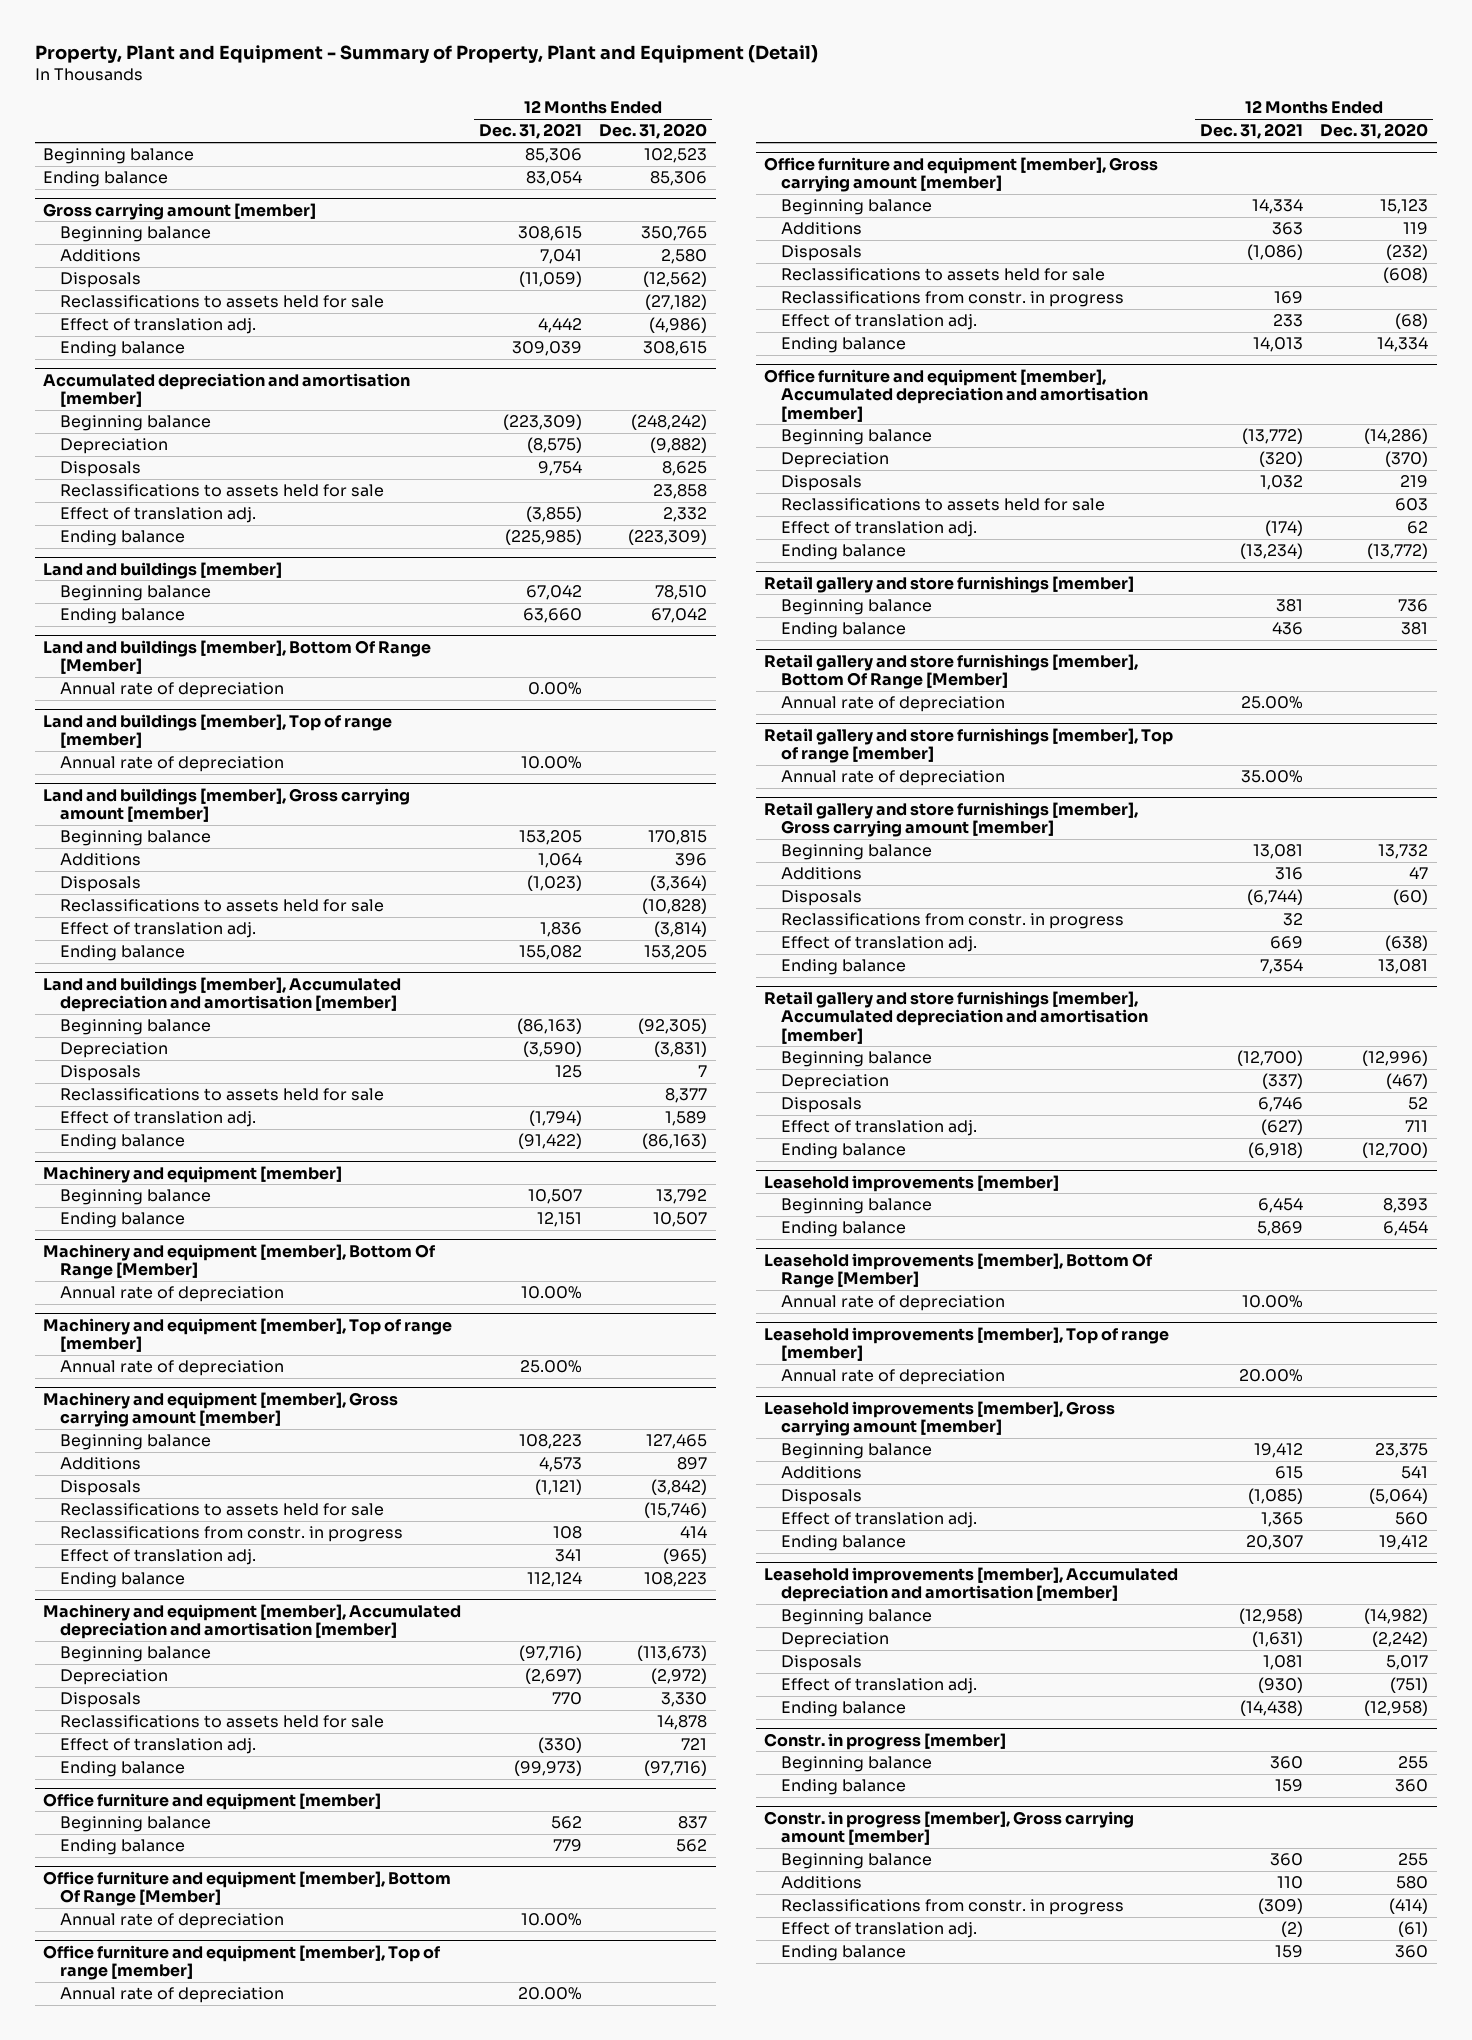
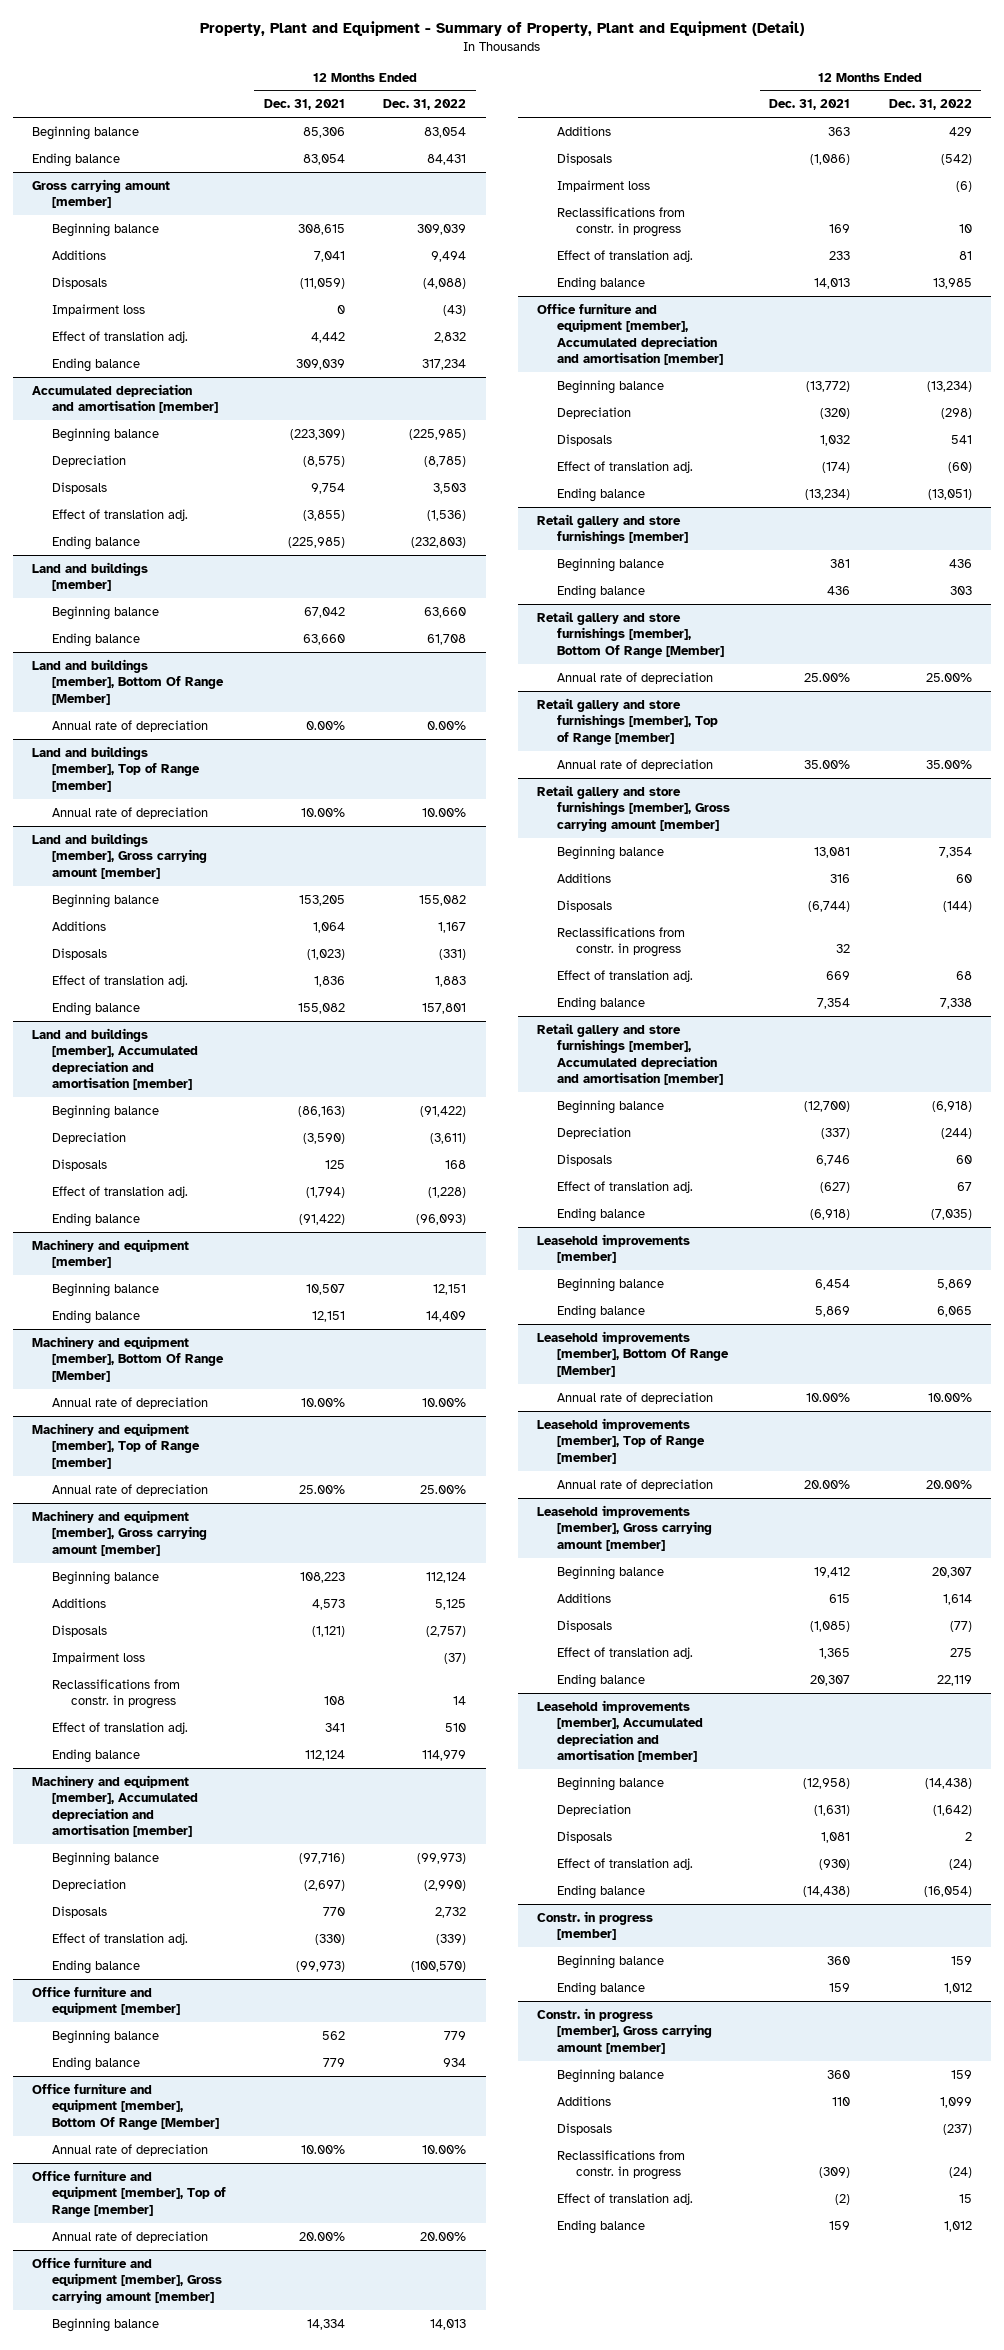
[599,123,708,140] Dec. 31, 2020 -> none
none -> [383,99,467,111] Dec. 31, 2022
[60,295,385,309] Reclassifications to assets held for sale -> none
none -> [51,303,145,316] Impairment loss
[60,484,385,498] Reclassifications to assets held for sale -> none
[43,713,393,749] Land and buildings [member], Top of range [member] -> [32,745,200,792] Land and buildings [member], Top of Range [member]
[60,899,385,913] Reclassifications to assets held for sale -> none
[60,1088,385,1102] Reclassifications to assets held for sale -> none
[43,1317,453,1353] Machinery and equipment [member], Top of range [member] -> [32,1422,200,1469] Machinery and equipment [member], Top of Range [member]
[60,1503,385,1517] Reclassifications to assets held for sale -> none
none -> [51,1651,145,1664] Impairment loss
[60,1715,385,1729] Reclassifications to assets held for sale -> none
[43,1944,442,1981] Office furniture and equipment [member], Top of range [member] -> [32,2169,226,2217] Office furniture and equipment [member], Top of Range [member]
[781,268,1106,282] Reclassifications to assets held for sale -> none
none -> [556,179,650,192] Impairment loss
[781,498,1106,512] Reclassifications to assets held for sale -> none
[764,727,1174,764] Retail gallery and store furnishings [member], Top of range [member] -> [537,697,718,745] Retail gallery and store furnishings [member], Top of Range [member]
[764,1326,1170,1362] Leasehold improvements [member], Top of range [member] -> [537,1417,705,1464] Leasehold improvements [member], Top of Range [member]
none -> [556,2122,612,2135] Disposals

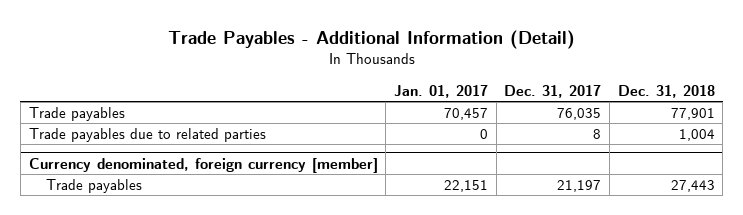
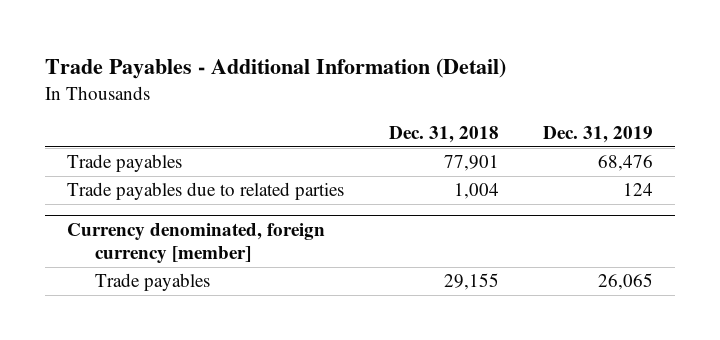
[393,84,488,98] Jan. 01, 2017 -> none
[504,84,602,98] Dec. 31, 2017 -> none
none -> [543,126,654,144] Dec. 31, 2019
[670,180,715,193] 27,443 -> [443,273,499,291] 29,155

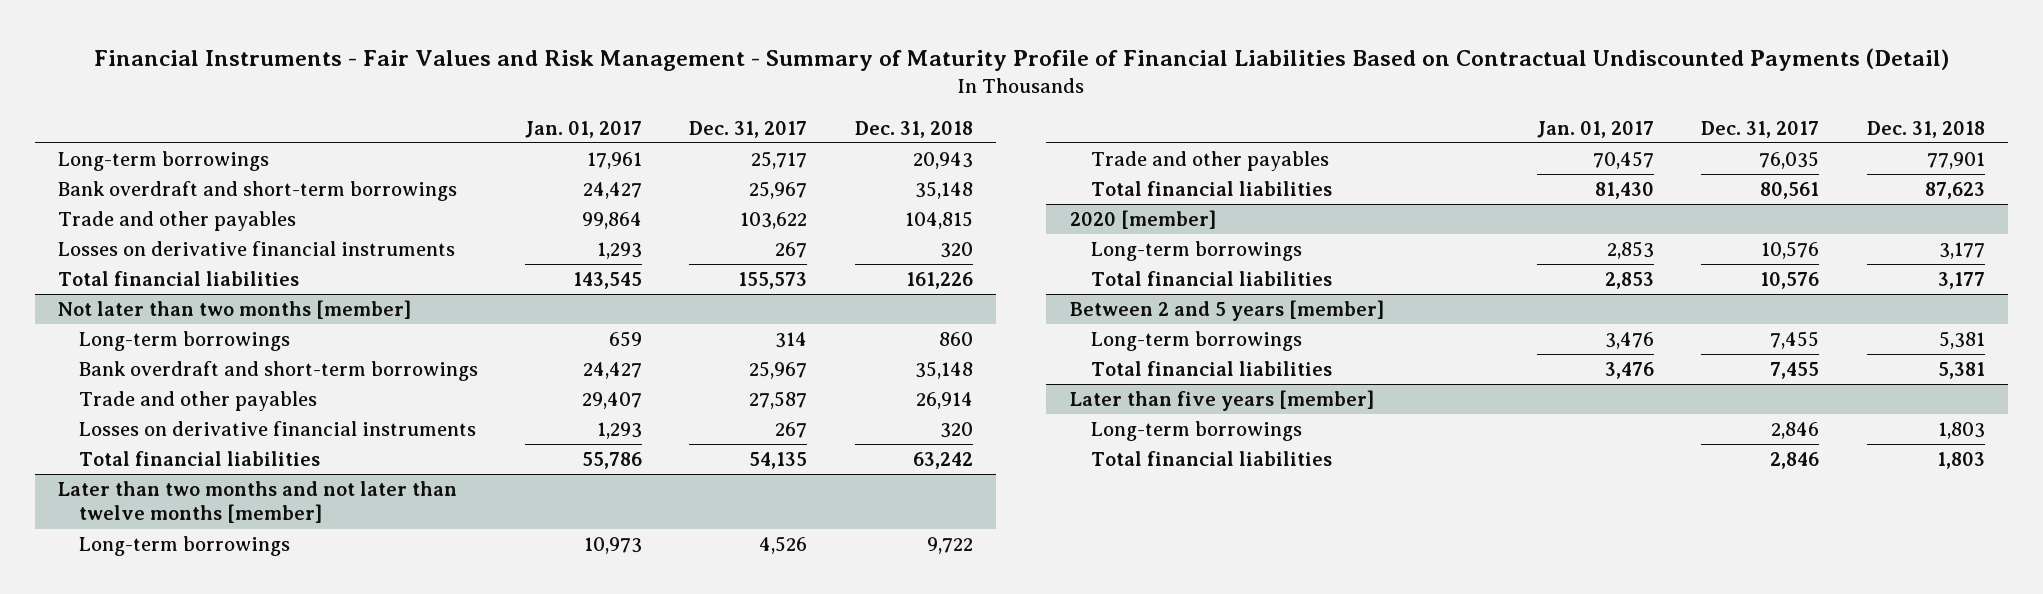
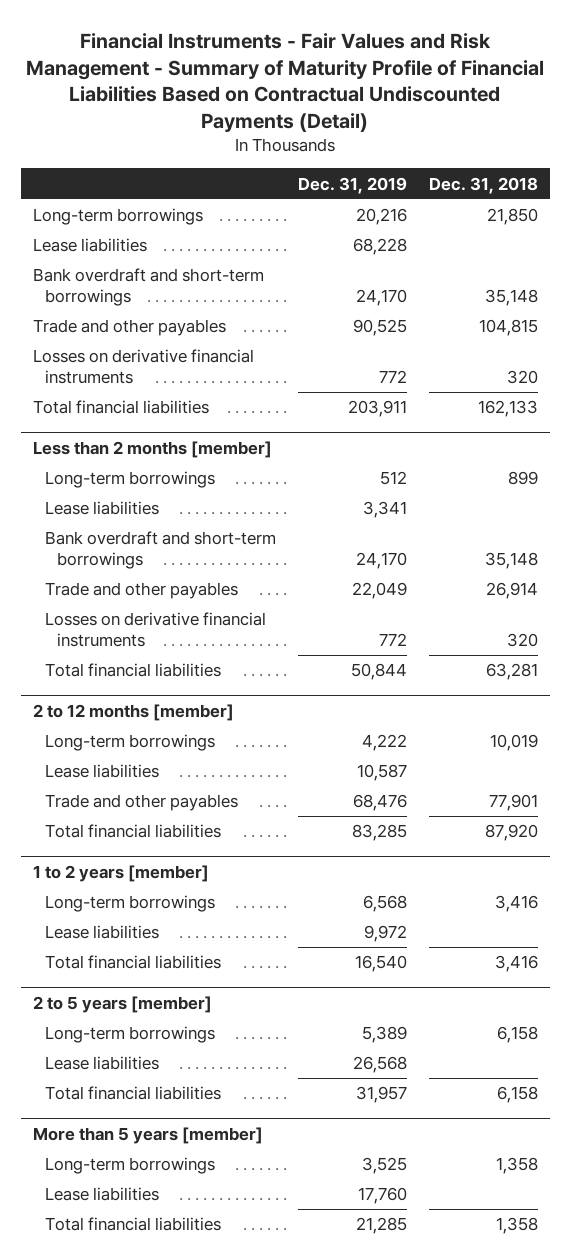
[525,120,643,138] Jan. 01, 2017 -> none
[689,120,808,138] Dec. 31, 2017 -> none
none -> [298,176,408,194] Dec. 31, 2019
[912,151,973,169] 20,943 -> [487,208,539,226] 21,850
none -> [32,238,147,253] Lease liabilities
[905,271,973,289] 161,226 -> [478,400,539,418] 162,133
[58,299,412,319] Not later than two months [member] -> [32,440,272,458] Less than 2 months [member]
[938,331,973,346] 860 -> [508,471,539,486] 899
none -> [44,501,159,516] Lease liabilities
[912,451,973,469] 63,242 -> [486,663,539,681] 63,281
[58,480,458,524] Later than two months and not later than twelve months [member] -> [32,703,234,721] 2 to 12 months [member]
[926,536,973,554] 9,722 -> [490,734,539,752] 10,019
none -> [44,764,159,779] Lease liabilities
[1924,181,1985,199] 87,623 -> [485,824,539,842] 87,920
[1070,209,1217,229] 2020 [member] -> [32,864,209,882] 1 to 2 years [member]
[1938,241,1985,259] 3,177 -> [495,895,539,913] 3,416
none -> [44,925,159,940] Lease liabilities
[1937,271,1985,289] 3,177 -> [495,955,539,973] 3,416
[1070,299,1385,321] Between 2 and 5 years [member] -> [32,995,212,1013] 2 to 5 years [member]
[1938,330,1985,349] 5,381 -> [497,1026,539,1044] 6,158
none -> [44,1056,159,1071] Lease liabilities
[1937,361,1985,379] 5,381 -> [497,1086,539,1104] 6,158
[1070,389,1375,411] Later than five years [member] -> [32,1126,263,1144] More than 5 years [member]
[1937,421,1985,439] 1,803 -> [496,1157,539,1175] 1,358
none -> [44,1187,159,1202] Lease liabilities
[1936,451,1985,469] 1,803 -> [496,1217,539,1235] 1,358

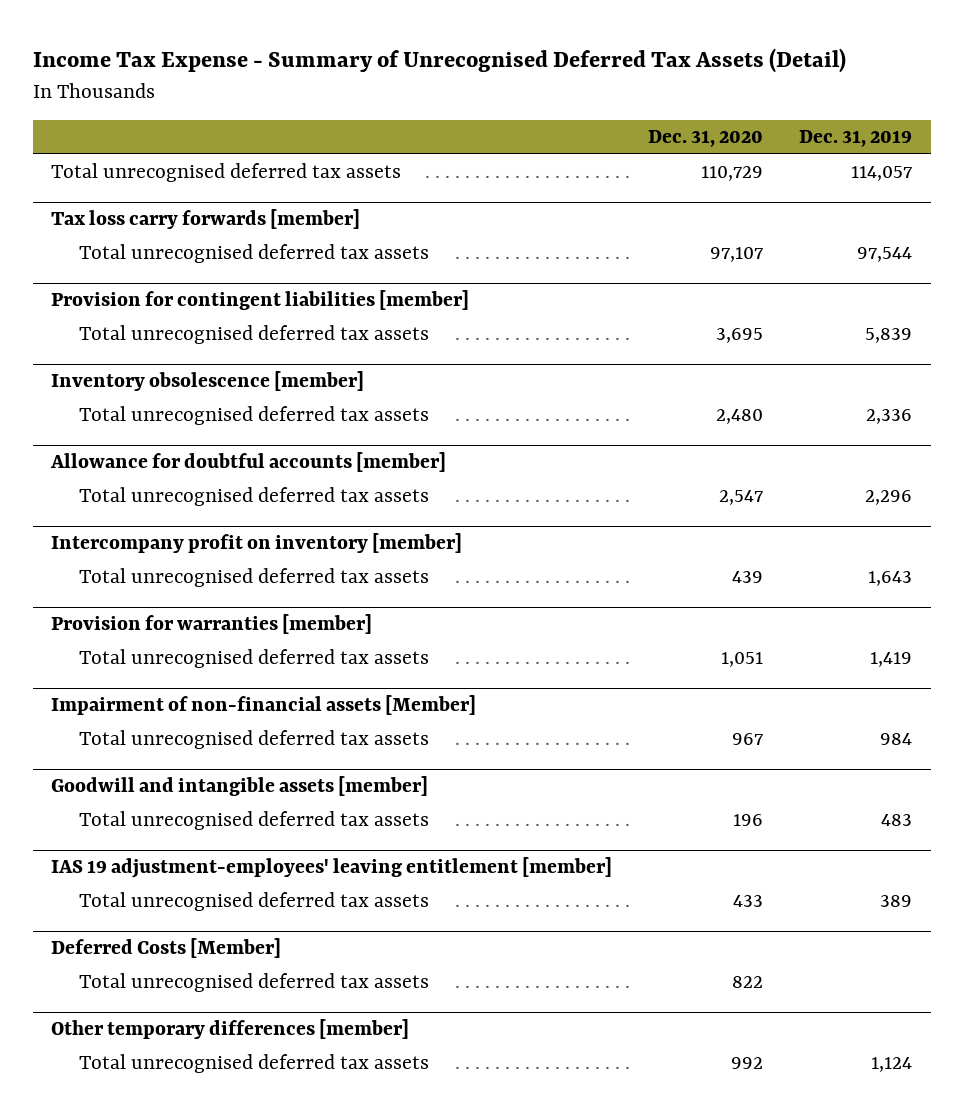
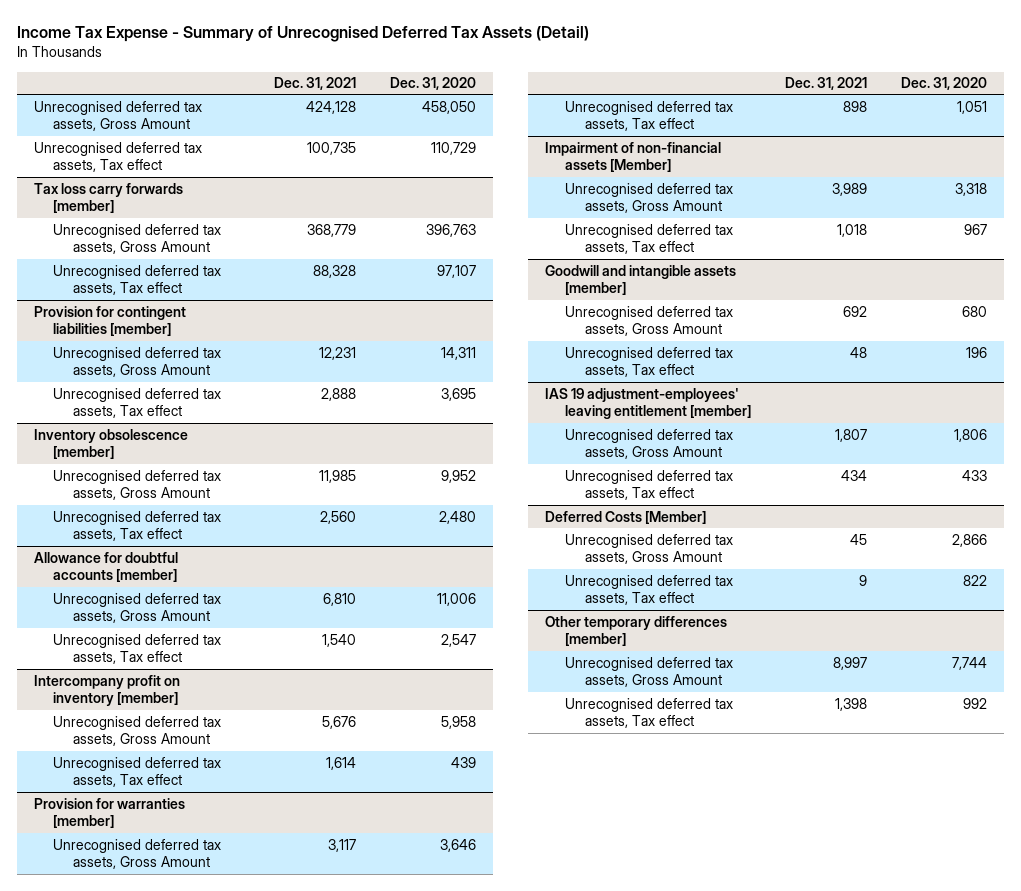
[799,130,913,148] Dec. 31, 2019 -> none
none -> [273,77,356,91] Dec. 31, 2021
none -> [33,100,202,132] Unrecognised deferred tax assets, Gross Amount
[50,163,401,183] Total unrecognised deferred tax assets -> [33,141,202,173] Unrecognised deferred tax assets, Tax effect
none -> [53,223,222,255] Unrecognised deferred tax assets, Gross Amount
[78,244,429,264] Total unrecognised deferred tax assets -> [53,264,222,296] Unrecognised deferred tax assets, Tax effect
none -> [53,346,222,378] Unrecognised deferred tax assets, Gross Amount
[78,325,429,345] Total unrecognised deferred tax assets -> [53,387,222,419] Unrecognised deferred tax assets, Tax effect
none -> [53,469,222,501] Unrecognised deferred tax assets, Gross Amount
[78,406,429,426] Total unrecognised deferred tax assets -> [53,510,222,542] Unrecognised deferred tax assets, Tax effect
none -> [53,592,222,624] Unrecognised deferred tax assets, Gross Amount
[78,487,429,507] Total unrecognised deferred tax assets -> [53,633,222,665] Unrecognised deferred tax assets, Tax effect
none -> [53,715,222,747] Unrecognised deferred tax assets, Gross Amount
[78,568,429,588] Total unrecognised deferred tax assets -> [53,756,222,788] Unrecognised deferred tax assets, Tax effect
none -> [53,838,222,870] Unrecognised deferred tax assets, Gross Amount
[78,649,429,669] Total unrecognised deferred tax assets -> [564,100,733,132] Unrecognised deferred tax assets, Tax effect
none -> [564,182,733,214] Unrecognised deferred tax assets, Gross Amount
[78,730,429,750] Total unrecognised deferred tax assets -> [564,223,733,255] Unrecognised deferred tax assets, Tax effect
none -> [564,305,733,337] Unrecognised deferred tax assets, Gross Amount
[78,811,429,831] Total unrecognised deferred tax assets -> [564,346,733,378] Unrecognised deferred tax assets, Tax effect
none -> [564,428,733,460] Unrecognised deferred tax assets, Gross Amount
[78,892,429,912] Total unrecognised deferred tax assets -> [564,469,733,501] Unrecognised deferred tax assets, Tax effect
none -> [564,533,733,565] Unrecognised deferred tax assets, Gross Amount
[78,973,429,993] Total unrecognised deferred tax assets -> [564,574,733,606] Unrecognised deferred tax assets, Tax effect
none -> [564,656,733,688] Unrecognised deferred tax assets, Gross Amount
[78,1054,429,1074] Total unrecognised deferred tax assets -> [564,697,733,729] Unrecognised deferred tax assets, Tax effect

